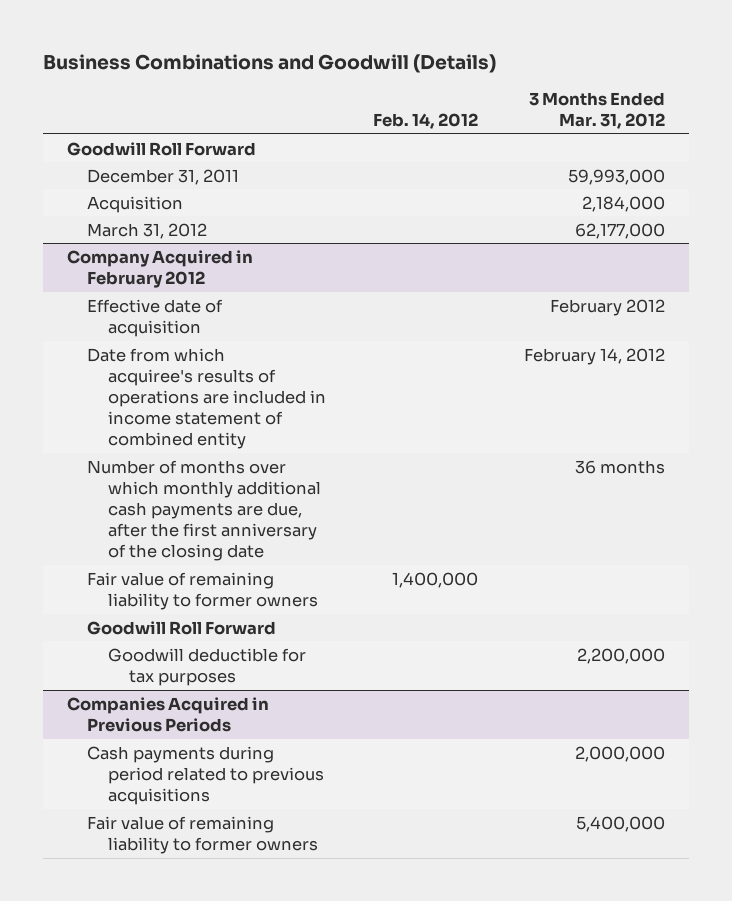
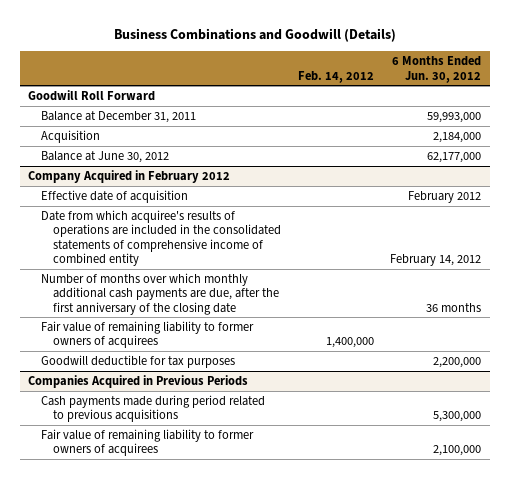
[529,92,666,130] 3 Months Ended Mar. 31, 2012 -> none
none -> [392,56,482,83] 6 Months Ended Jun. 30, 2012
[87,168,240,185] December 31, 2011 -> [40,110,196,123] Balance at December 31, 2011
[87,222,208,239] March 31, 2012 -> [40,150,169,163] Balance at June 30, 2012
[87,347,327,450] Date from which acquiree's results of operations are included in income statement of combined entity -> [40,209,282,266] Date from which acquiree's results of operations are included in the consolidated statements of comprehensive income of combined entity
[87,620,277,635] Goodwill Roll Forward -> none
[87,571,319,610] Fair value of remaining liability to former owners -> [40,320,254,349] Fair value of remaining liability to former owners of acquirees
[87,745,325,805] Cash payments during period related to previous acquisitions -> [40,394,265,423] Cash payments made during period related to previous acquisitions
[87,815,319,854] Fair value of remaining liability to former owners -> [40,428,254,457] Fair value of remaining liability to former owners of acquirees

